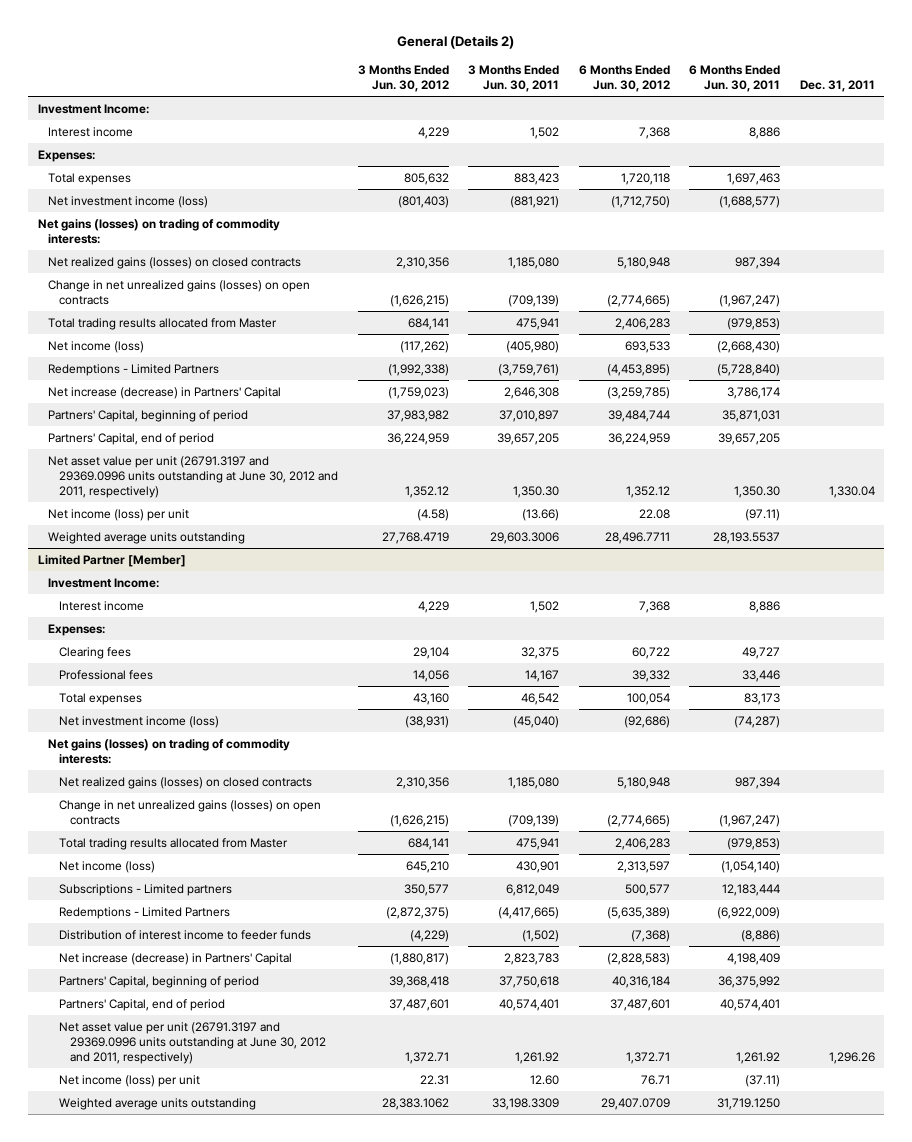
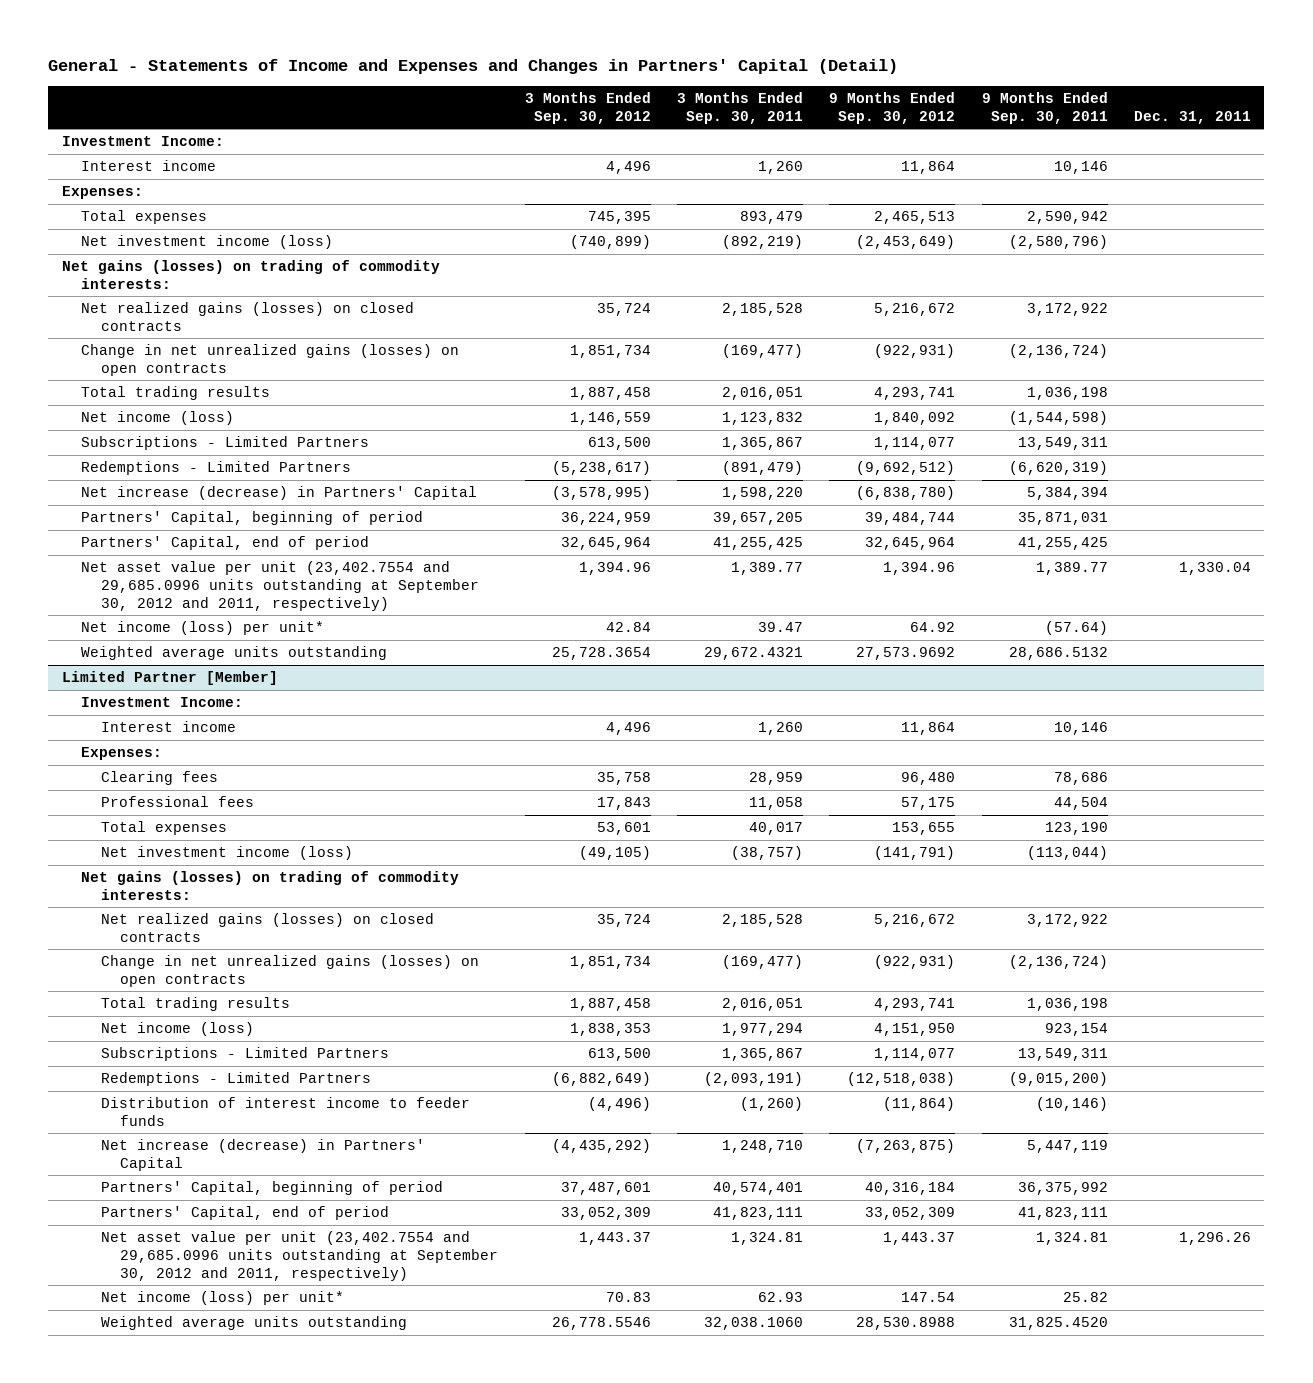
[397,35,515,50] General (Details 2) -> [48,59,899,75] General - Statements of Income and Expenses and Changes in Partners' Capital (Detail)
[357,64,449,92] 3 Months Ended Jun. 30, 2012 -> none
[468,64,560,92] 3 Months Ended Jun. 30, 2011 -> none
[578,64,670,92] 6 Months Ended Jun. 30, 2012 -> none
[689,64,781,92] 6 Months Ended Jun. 30, 2011 -> none
none -> [524,92,651,124] 3 Months Ended Sep. 30, 2012
none -> [676,92,803,124] 3 Months Ended Sep. 30, 2011
none -> [829,92,956,124] 9 Months Ended Sep. 30, 2012
none -> [981,92,1108,124] 9 Months Ended Sep. 30, 2011
[48,317,278,330] Total trading results allocated from Master -> [81,386,271,401] Total trading results
none -> [81,436,370,451] Subscriptions - Limited Partners
[48,455,339,498] Net asset value per unit (26791.3197 and 29369.0996 units outstanding at June 30, 2012 and 2011, respectively) -> [81,561,479,611] Net asset value per unit (23,402.7554 and 29,685.0996 units outstanding at September 30, 2012 and 2011, respectively)
[48,508,190,521] Net income (loss) per unit -> [81,621,325,636] Net income (loss) per unit*
[59,837,289,850] Total trading results allocated from Master -> [100,997,290,1012] Total trading results
[59,883,233,896] Subscriptions - Limited partners -> [100,1047,389,1062] Subscriptions - Limited Partners
[59,1021,326,1064] Net asset value per unit (26791.3197 and 29369.0996 units outstanding at June 30, 2012 and 2011, respectively) -> [100,1231,499,1281] Net asset value per unit (23,402.7554 and 29,685.0996 units outstanding at September 30, 2012 and 2011, respectively)
[59,1074,201,1087] Net income (loss) per unit -> [100,1291,344,1306] Net income (loss) per unit*

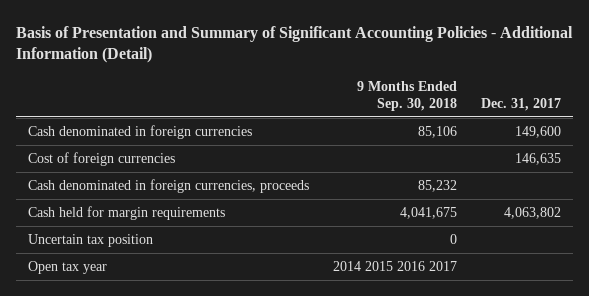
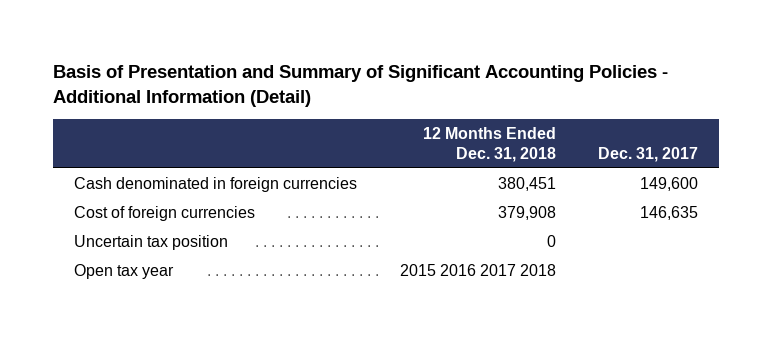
[356,81,457,112] 9 Months Ended Sep. 30, 2018 -> none
none -> [422,127,556,163] 12 Months Ended Dec. 31, 2018
[28,178,310,193] Cash denominated in foreign currencies, proceeds -> none
[28,205,226,220] Cash held for margin requirements -> none

